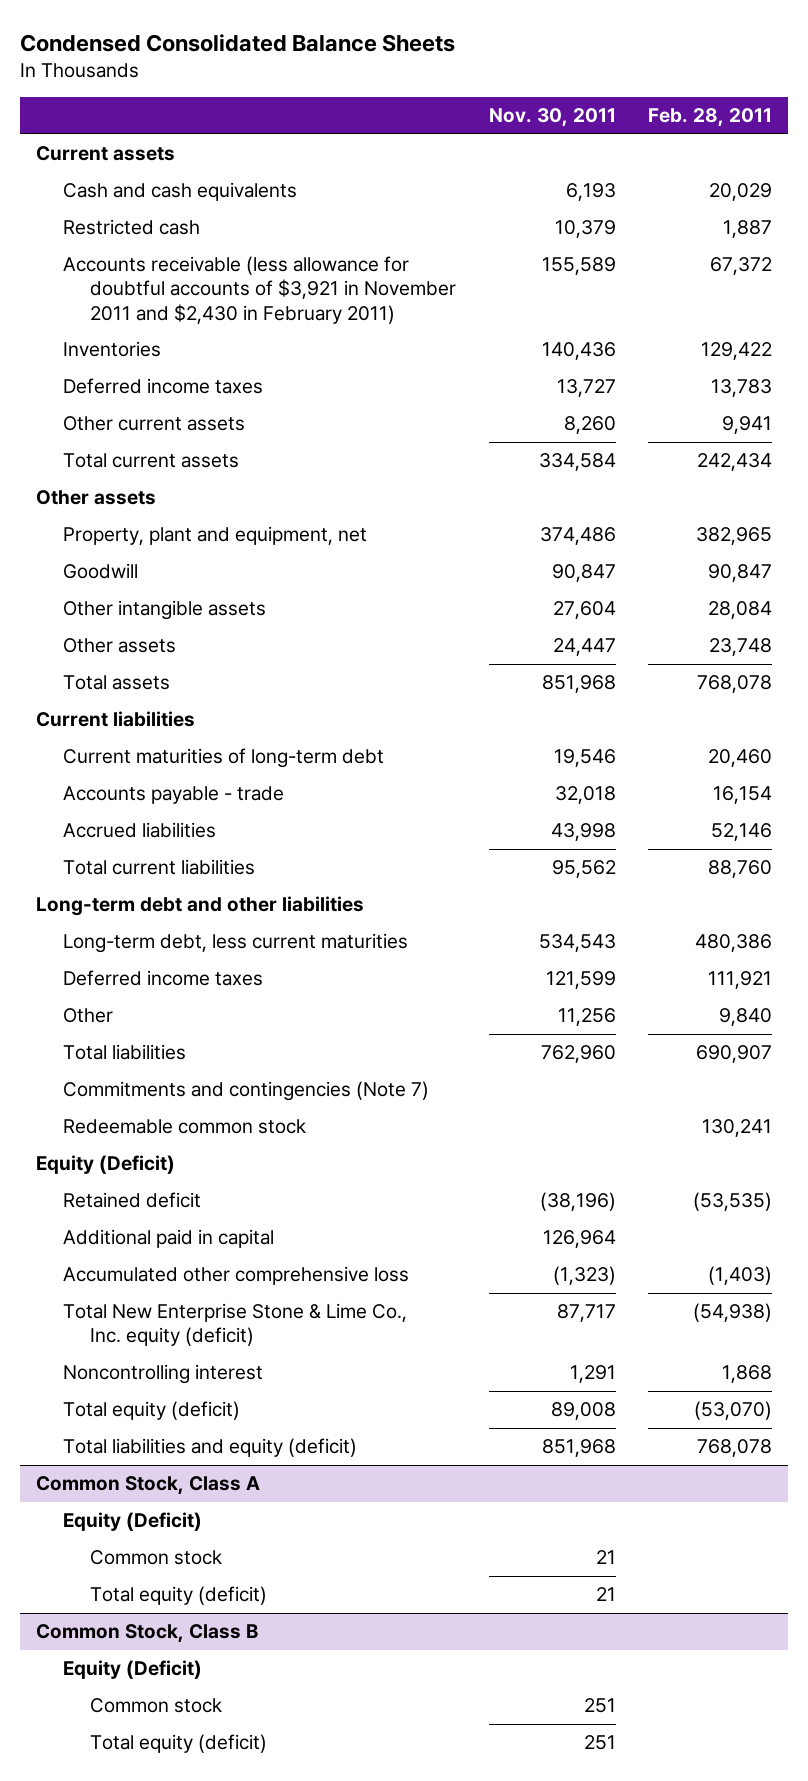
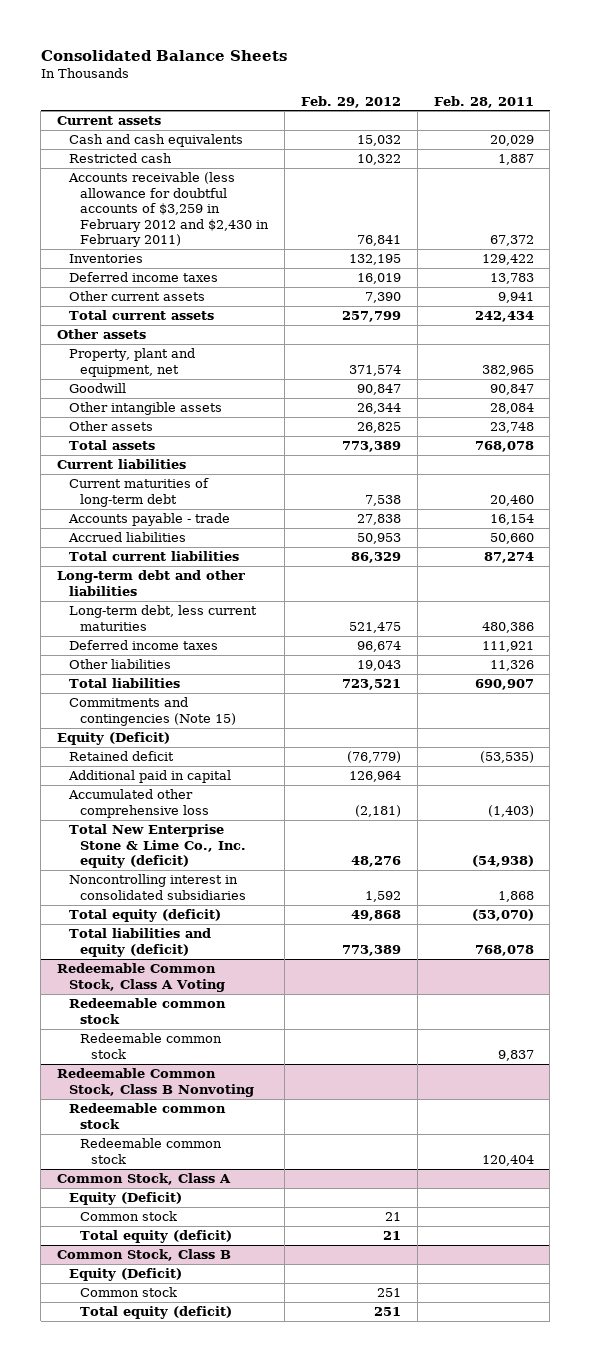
[19,33,455,52] Condensed Consolidated Balance Sheets -> [40,49,287,61] Consolidated Balance Sheets
[488,108,616,128] Nov. 30, 2011 -> none
none -> [300,95,401,108] Feb. 29, 2012
[63,256,457,324] Accounts receivable (less allowance for doubtful accounts of $3,921 in November 2011 and $2,430 in February 2011) -> [67,172,269,248] Accounts receivable (less allowance for doubtful accounts of $3,259 in February 2012 and $2,430 in February 2011)
[710,823,772,842] 52,146 -> [489,533,534,545] 50,660
[707,860,772,879] 88,760 -> [483,552,534,564] 87,274
[63,1008,114,1024] Other -> [68,659,171,670] Other liabilities
[718,1008,772,1027] 9,840 -> [489,660,534,672] 11,326
[63,1119,307,1135] Redeemable common stock -> none
[63,1081,430,1102] Commitments and contingencies (Note 7) -> [68,697,236,726] Commitments and contingencies (Note 15)
[63,1364,264,1385] Noncontrolling interest -> [68,874,246,900] Noncontrolling interest in consolidated subsidiaries
none -> [57,963,225,992] Redeemable Common Stock, Class A Voting
none -> [68,998,226,1024] Redeemable common stock
none -> [79,1033,222,1059] Redeemable common stock
none -> [57,1068,254,1097] Redeemable Common Stock, Class B Nonvoting
none -> [68,1103,226,1129] Redeemable common stock
none -> [79,1138,222,1164] Redeemable common stock

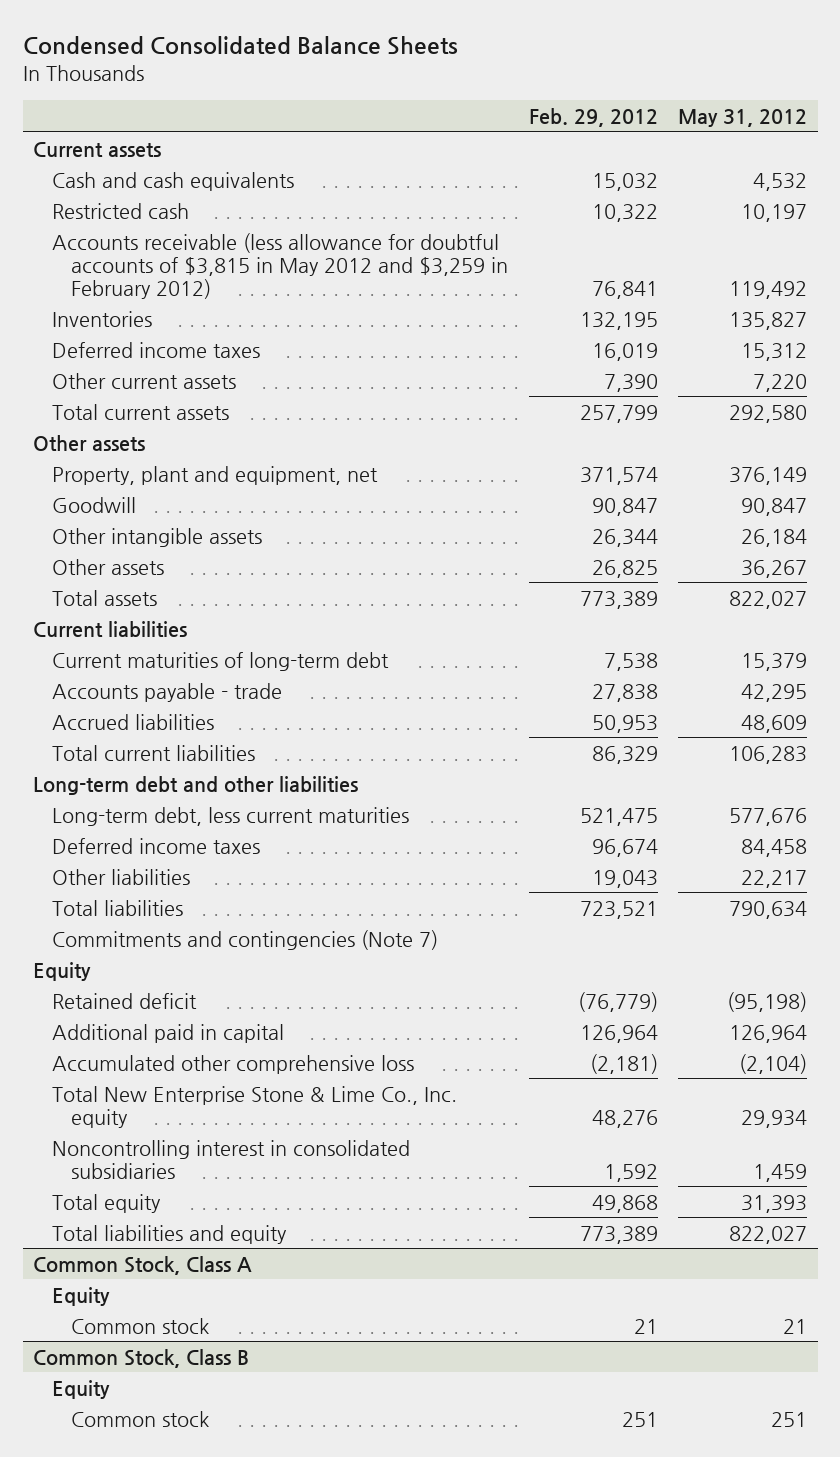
[40,49,287,61] Consolidated Balance Sheets -> [22,36,458,56] Condensed Consolidated Balance Sheets
[433,95,534,108] Feb. 28, 2011 -> none
none -> [678,108,808,127] May 31, 2012
[67,172,269,248] Accounts receivable (less allowance for doubtful accounts of $3,259 in February 2012 and $2,430 in February 2011) -> [52,232,509,299] Accounts receivable (less allowance for doubtful accounts of $3,815 in May 2012 and $3,259 in February 2012)
[68,697,236,726] Commitments and contingencies (Note 15) -> [52,929,439,950] Commitments and contingencies (Note 7)
[57,732,171,746] Equity (Deficit) -> [32,961,91,981] Equity
[68,824,246,869] Total New Enterprise Stone & Lime Co., Inc. equity (deficit) -> [52,1085,458,1128] Total New Enterprise Stone & Lime Co., Inc. equity
[57,963,225,992] Redeemable Common Stock, Class A Voting -> none
[68,998,226,1024] Redeemable common stock -> none
[79,1033,222,1059] Redeemable common stock -> none
[57,1068,254,1097] Redeemable Common Stock, Class B Nonvoting -> none
[68,1103,226,1129] Redeemable common stock -> none
[79,1138,222,1164] Redeemable common stock -> none
[68,909,221,923] Total equity (deficit) -> [52,1193,162,1213] Total equity
[68,928,211,957] Total liabilities and equity (deficit) -> [52,1224,288,1244] Total liabilities and equity
[68,1192,182,1206] Equity (Deficit) -> [52,1286,111,1306] Equity
[79,1230,232,1244] Total equity (deficit) -> none
[68,1268,182,1282] Equity (Deficit) -> [52,1379,111,1399] Equity
[79,1306,232,1320] Total equity (deficit) -> none

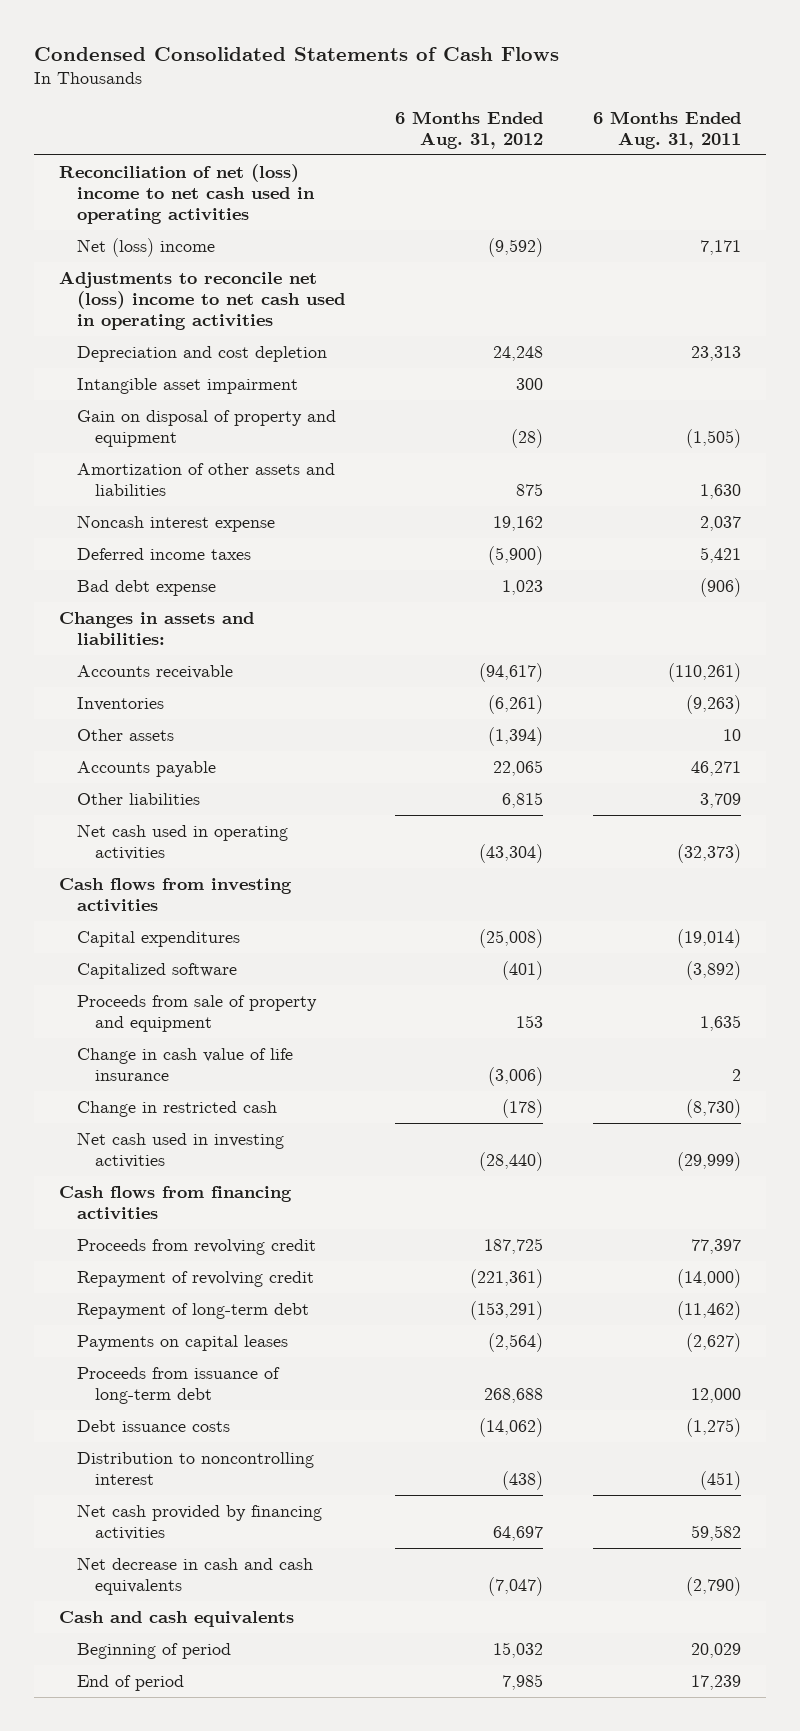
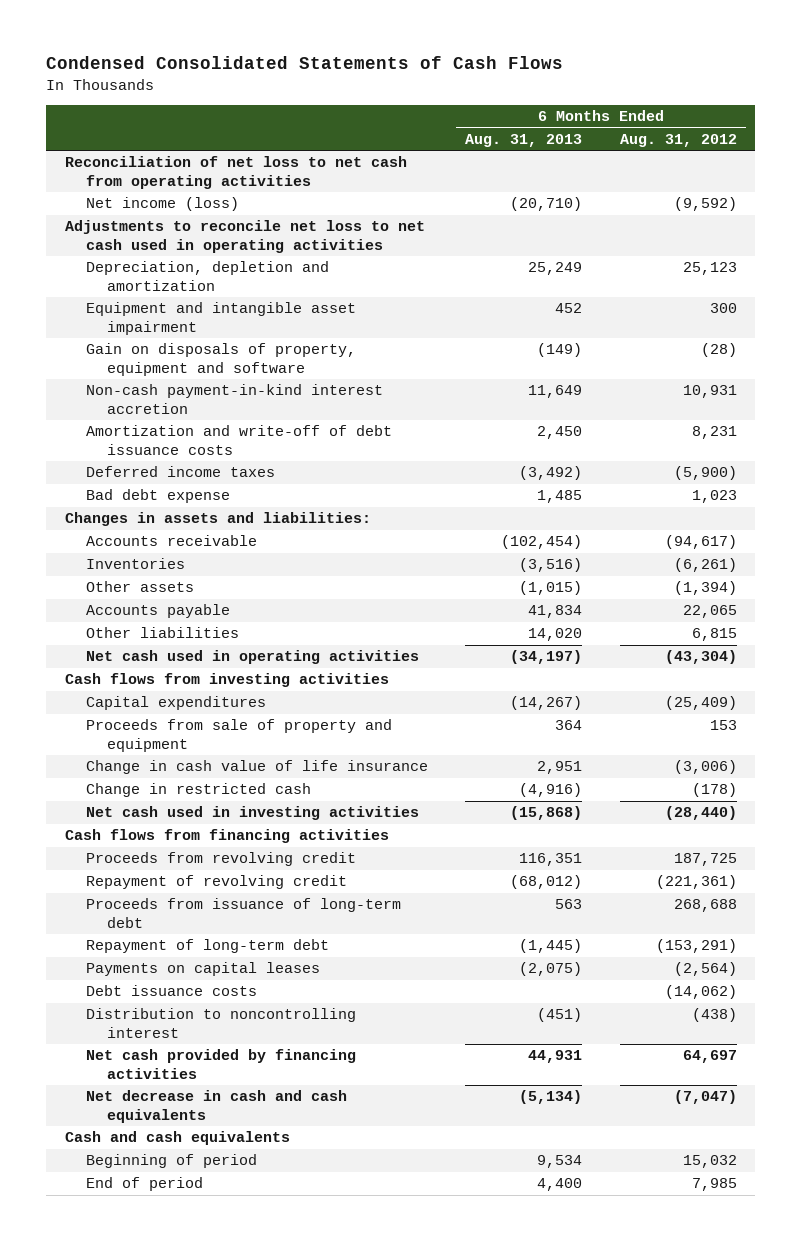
[593,110,742,149] 6 Months Ended Aug. 31, 2011 -> none
none -> [465,134,583,148] Aug. 31, 2013
[76,462,335,496] Amortization of other assets and liabilities -> none
[76,514,275,532] Noncash interest expense -> none
[58,163,315,225] Reconciliation of net (loss) income to net cash used in operating activities -> [64,156,407,189] Reconciliation of net loss to net cash from operating activities
[76,237,215,257] Net (loss) income -> [85,197,239,212] Net income (loss)
[58,270,345,331] Adjustments to reconcile net (loss) income to net cash used in operating activities -> [64,220,425,253] Adjustments to reconcile net loss to net cash used in operating activities
[76,345,327,362] Depreciation and cost depletion -> [85,261,329,291] Depreciation, depletion and amortization
[493,345,544,361] 24,248 -> [682,262,737,276] 25,123
[76,377,298,394] Intangible asset impairment -> [85,302,356,335] Equipment and intangible asset impairment
[76,409,336,447] Gain on disposal of property and equipment -> [85,343,356,376] Gain on disposals of property, equipment and software
none -> [85,384,383,414] Non-cash payment-in-kind interest accretion
none -> [85,425,392,455] Amortization and write-off of debt issuance costs
[76,962,237,979] Capitalized software -> none
[479,928,544,948] (25,008) -> [664,696,737,711] (25,409)
[76,1366,280,1404] Proceeds from issuance of long-term debt -> [85,898,401,928] Proceeds from issuance of long-term debt

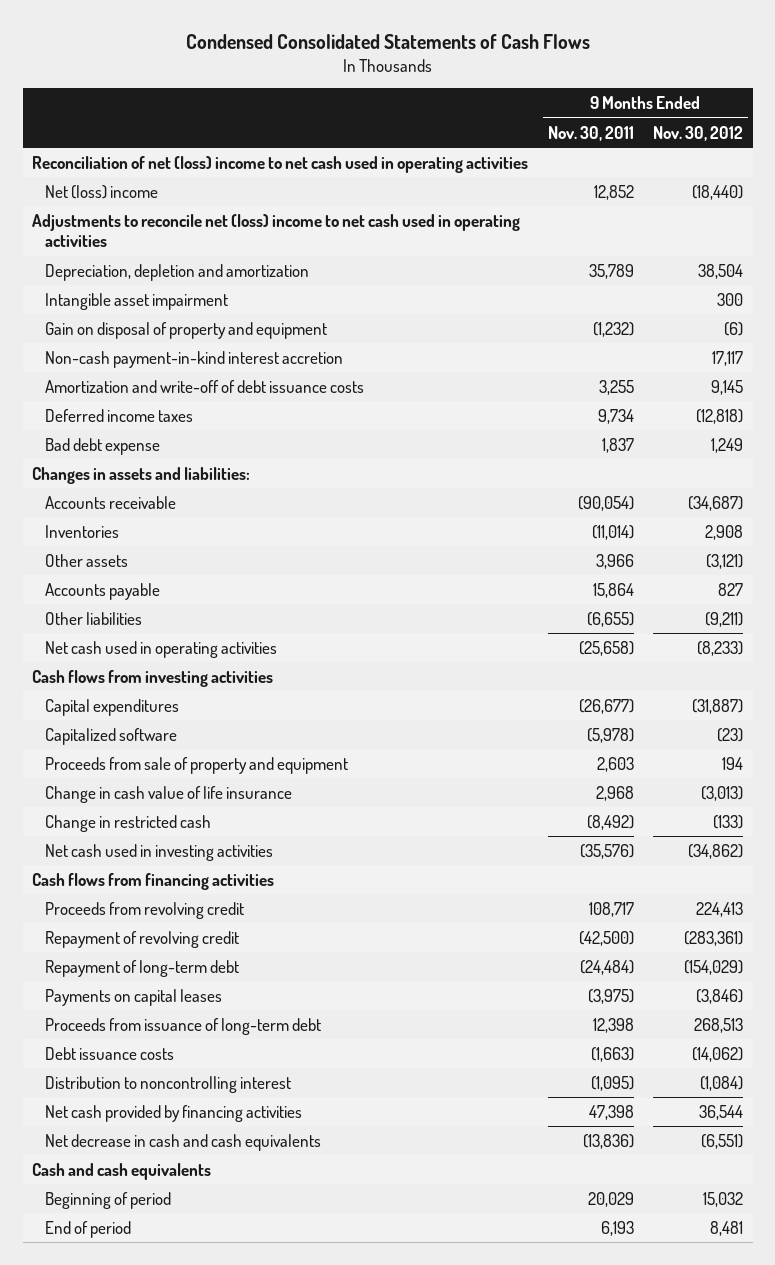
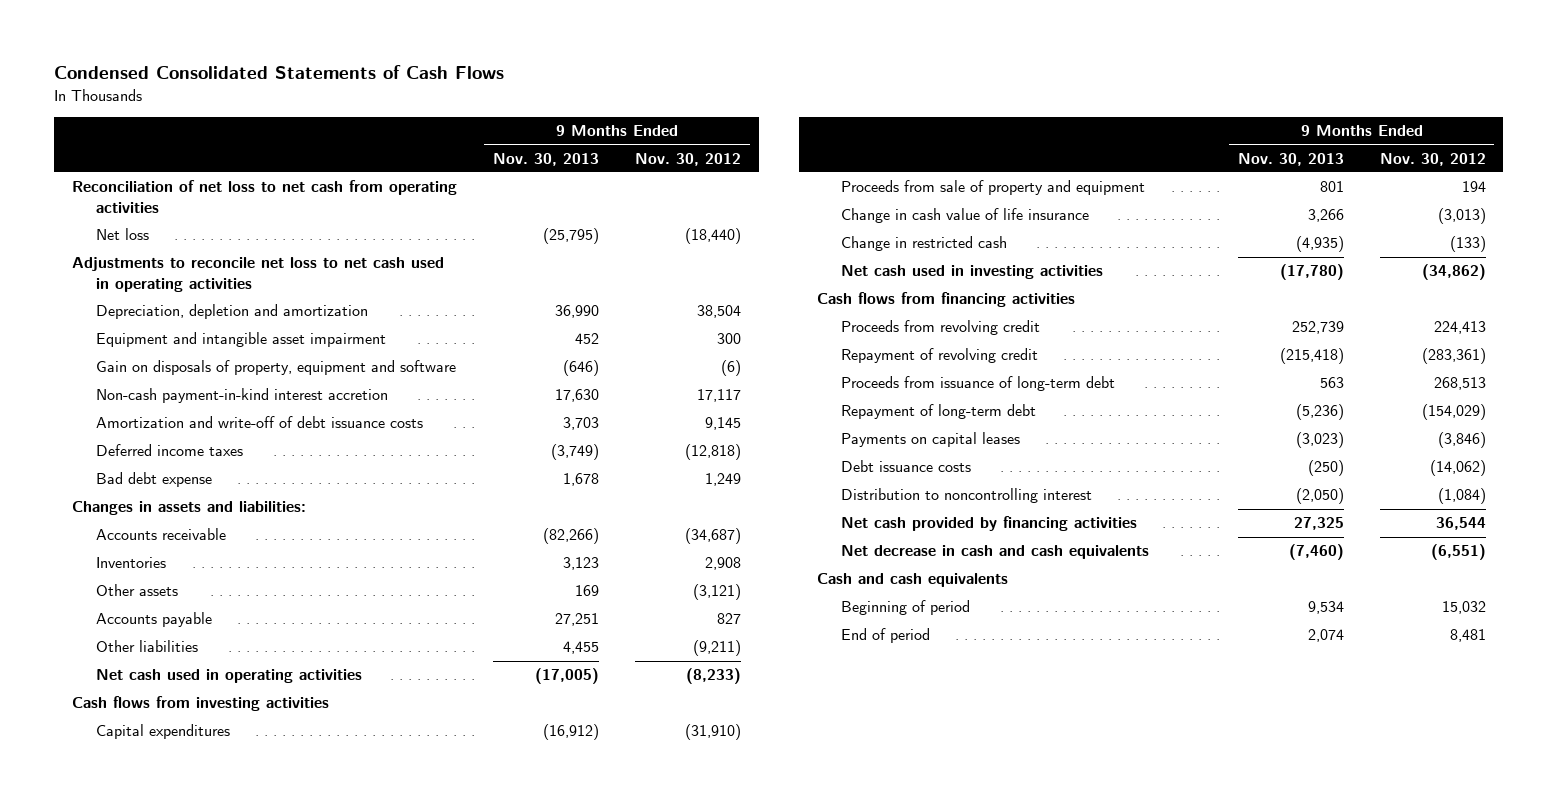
[547,125,634,141] Nov. 30, 2011 -> none
none -> [493,152,600,166] Nov. 30, 2013
[32,155,529,173] Reconciliation of net (loss) income to net cash used in operating activities -> [72,180,458,214] Reconciliation of net loss to net cash from operating activities
[45,184,159,199] Net (loss) income -> [96,228,150,241] Net loss
[32,213,521,248] Adjustments to reconcile net (loss) income to net cash used in operating activities -> [72,257,445,293] Adjustments to reconcile net loss to net cash used in operating activities
[45,292,229,310] Intangible asset impairment -> [96,332,387,348] Equipment and intangible asset impairment
[45,321,328,339] Gain on disposal of property and equipment -> [96,360,457,376] Gain on disposals of property, equipment and software
[45,727,178,745] Capitalized software -> none
[691,698,743,714] (31,887) -> [684,724,741,741] (31,910)
[45,1017,322,1035] Proceeds from issuance of long-term debt -> [840,376,1115,392] Proceeds from issuance of long-term debt

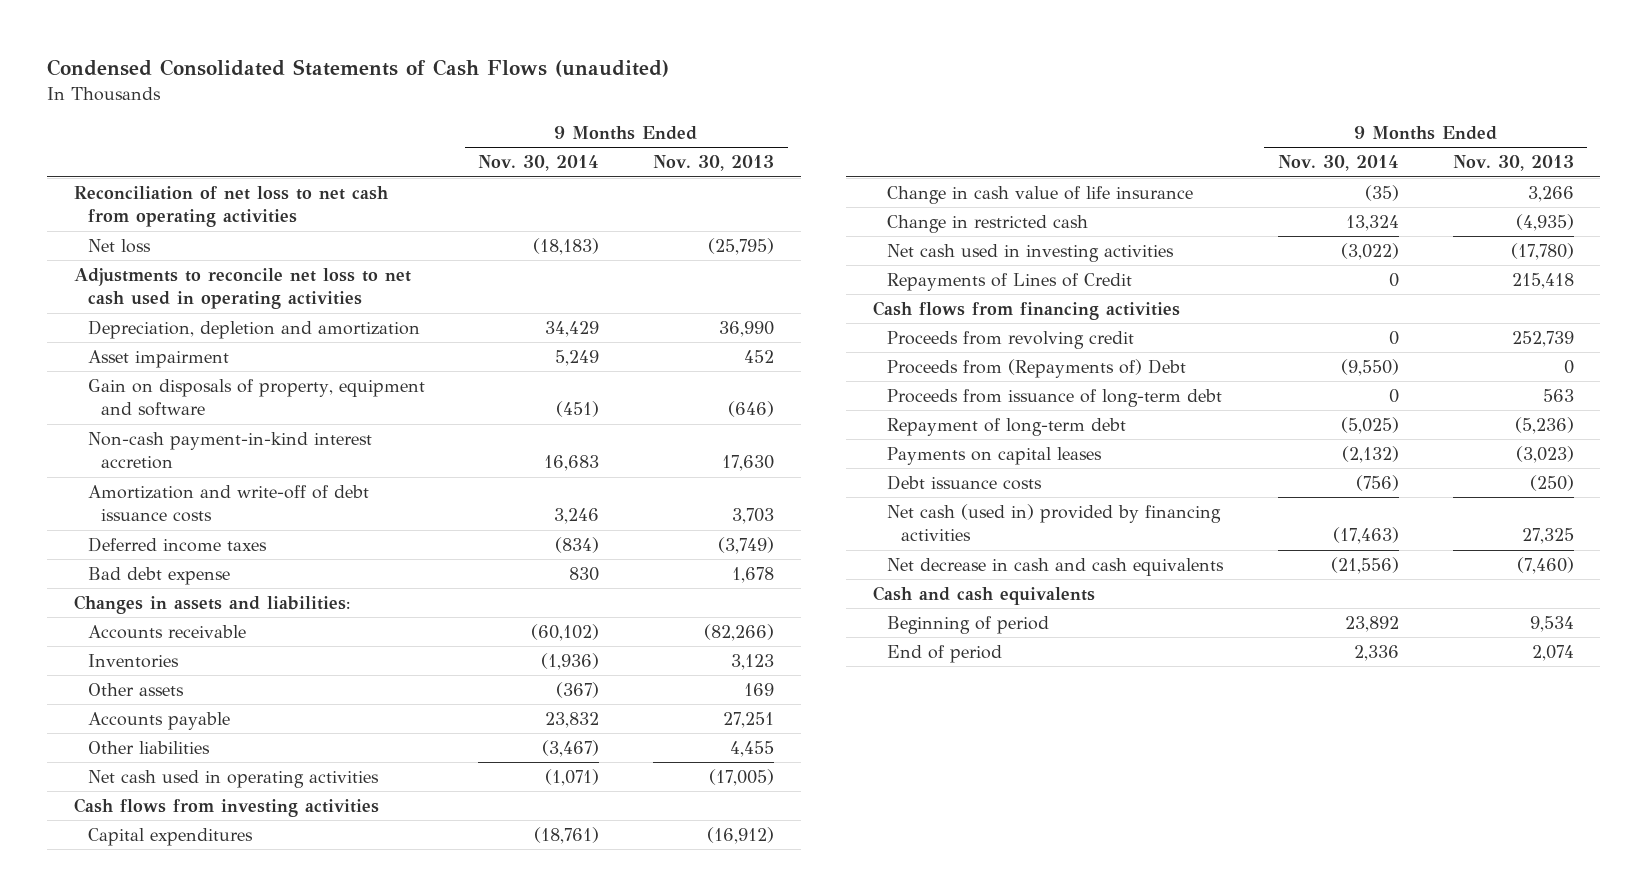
[54,65,505,80] Condensed Consolidated Statements of Cash Flows -> [47,59,670,78] Condensed Consolidated Statements of Cash Flows (unaudited)
[634,152,741,166] Nov. 30, 2012 -> none
none -> [478,155,600,172] Nov. 30, 2014
[96,332,387,348] Equipment and intangible asset impairment -> [87,349,229,368] Asset impairment
[840,180,1145,196] Proceeds from sale of property and equipment -> none
none -> [887,272,1133,291] Repayments of Lines of Credit
[840,348,1038,364] Repayment of revolving credit -> none
none -> [887,358,1187,378] Proceeds from (Repayments of) Debt
[840,488,1092,504] Distribution to noncontrolling interest -> none
[840,516,1137,532] Net cash provided by financing activities -> [887,503,1222,542] Net cash (used in) provided by financing activities

